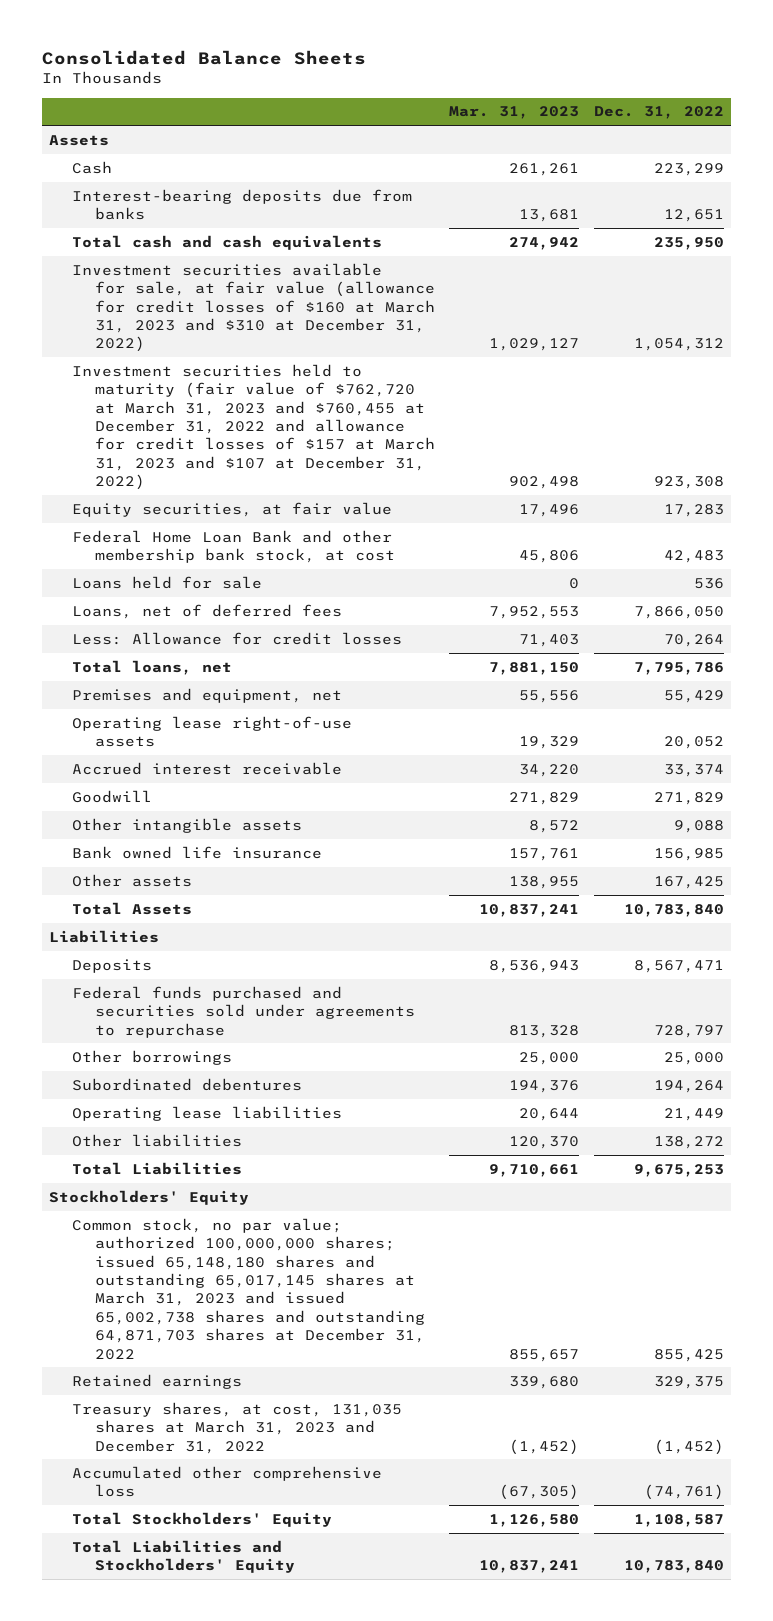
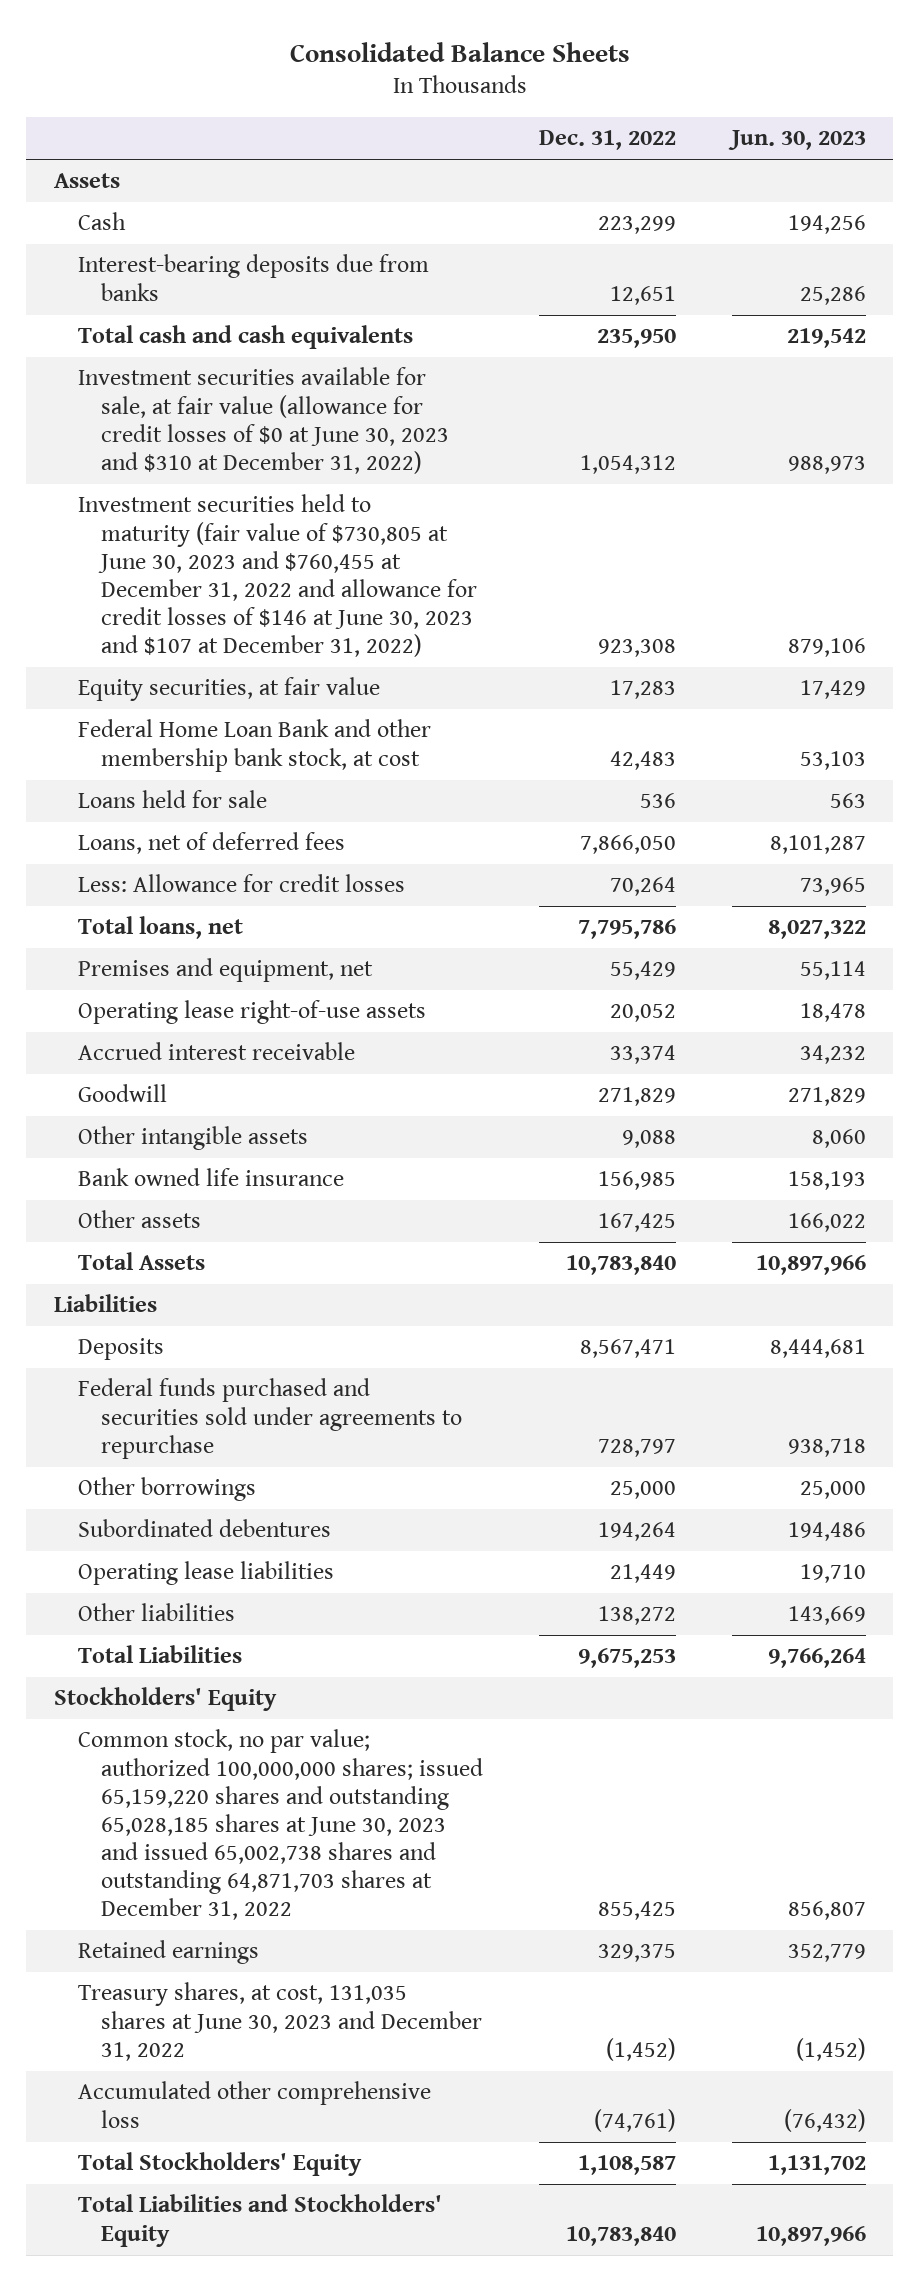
[449,106,580,120] Mar. 31, 2023 -> none
none -> [727,130,866,151] Jun. 30, 2023
[71,262,435,353] Investment securities available for sale, at fair value (allowance for credit losses of $160 at March 31, 2023 and $310 at December 31, 2022) -> [77,367,450,474] Investment securities available for sale, at fair value (allowance for credit losses of $0 at June 30, 2023 and $310 at December 31, 2022)
[71,363,435,491] Investment securities held to maturity (fair value of $762,720 at March 31, 2023 and $760,455 at December 31, 2022 and allowance for credit losses of $157 at March 31, 2023 and $107 at December 31, 2022) -> [77,494,478,657] Investment securities held to maturity (fair value of $730,805 at June 30, 2023 and $760,455 at December 31, 2022 and allowance for credit losses of $146 at June 30, 2023 and $107 at December 31, 2022)
[71,1217,425,1360] Common stock, no par value; authorized 100,000,000 shares; issued 65,148,180 shares and outstanding 65,017,145 shares at March 31, 2023 and issued 65,002,738 shares and outstanding 64,871,703 shares at December 31, 2022 -> [77,1729,484,1920] Common stock, no par value; authorized 100,000,000 shares; issued 65,159,220 shares and outstanding 65,028,185 shares at June 30, 2023 and issued 65,002,738 shares and outstanding 64,871,703 shares at December 31, 2022
[71,1401,402,1454] Treasury shares, at cost, 131,035 shares at March 31, 2023 and December 31, 2022 -> [77,1982,483,2061] Treasury shares, at cost, 131,035 shares at June 30, 2023 and December 31, 2022

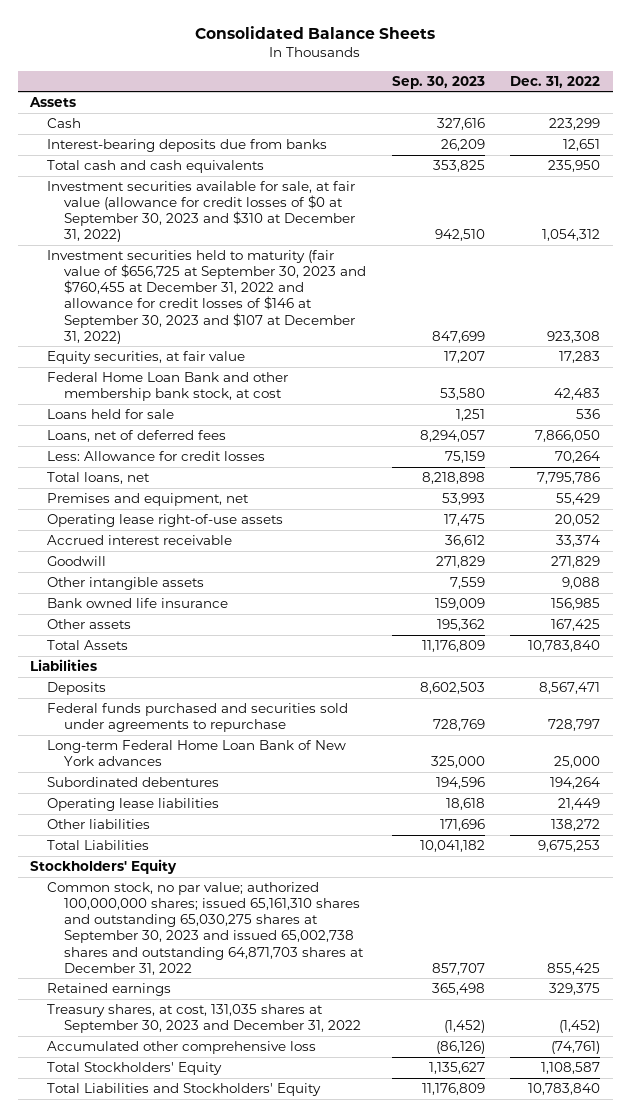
[727,130,866,151] Jun. 30, 2023 -> none
none -> [391,75,485,89] Sep. 30, 2023
[77,367,450,474] Investment securities available for sale, at fair value (allowance for credit losses of $0 at June 30, 2023 and $310 at December 31, 2022) -> [47,181,356,243] Investment securities available for sale, at fair value (allowance for credit losses of $0 at September 30, 2023 and $310 at December 31, 2022)
[77,494,478,657] Investment securities held to maturity (fair value of $730,805 at June 30, 2023 and $760,455 at December 31, 2022 and allowance for credit losses of $146 at June 30, 2023 and $107 at December 31, 2022) -> [47,250,367,344] Investment securities held to maturity (fair value of $656,725 at September 30, 2023 and $760,455 at December 31, 2022 and allowance for credit losses of $146 at September 30, 2023 and $107 at December 31, 2022)
[77,1477,256,1502] Other borrowings -> none
none -> [47,740,347,767] Long-term Federal Home Loan Bank of New York advances
[77,1729,484,1920] Common stock, no par value; authorized 100,000,000 shares; issued 65,159,220 shares and outstanding 65,028,185 shares at June 30, 2023 and issued 65,002,738 shares and outstanding 64,871,703 shares at December 31, 2022 -> [47,882,365,975] Common stock, no par value; authorized 100,000,000 shares; issued 65,161,310 shares and outstanding 65,030,275 shares at September 30, 2023 and issued 65,002,738 shares and outstanding 64,871,703 shares at December 31, 2022
[77,1982,483,2061] Treasury shares, at cost, 131,035 shares at June 30, 2023 and December 31, 2022 -> [47,1004,362,1034] Treasury shares, at cost, 131,035 shares at September 30, 2023 and December 31, 2022

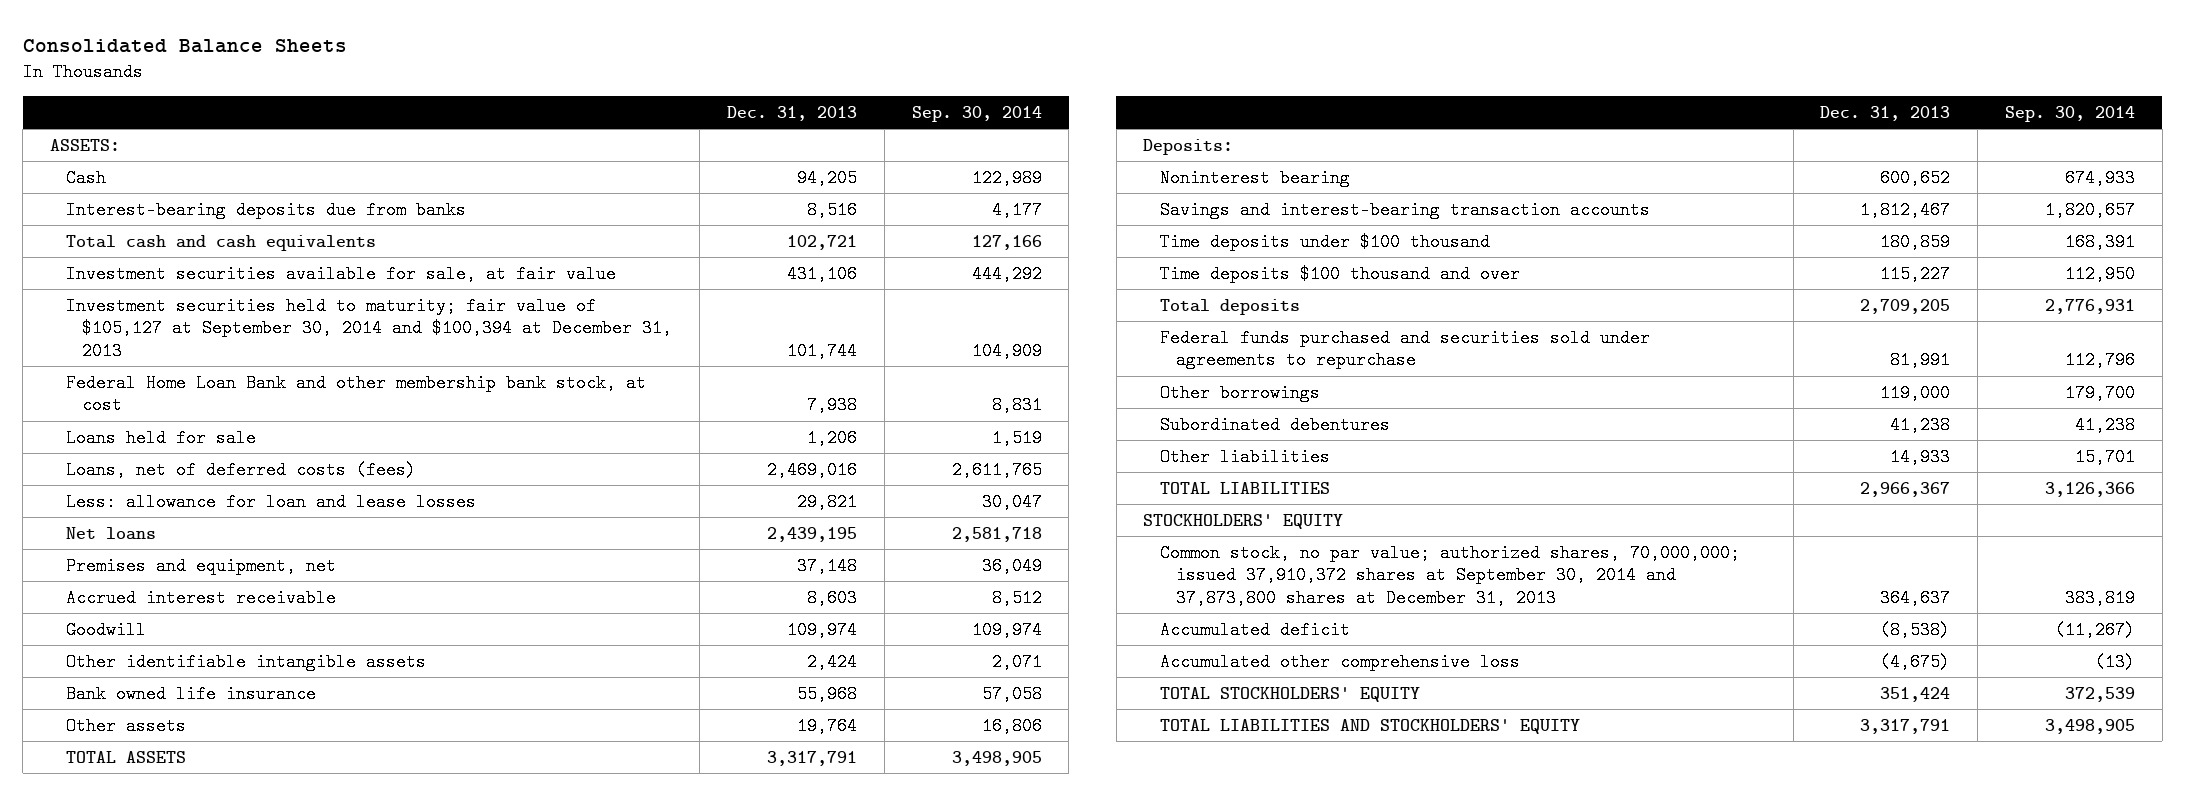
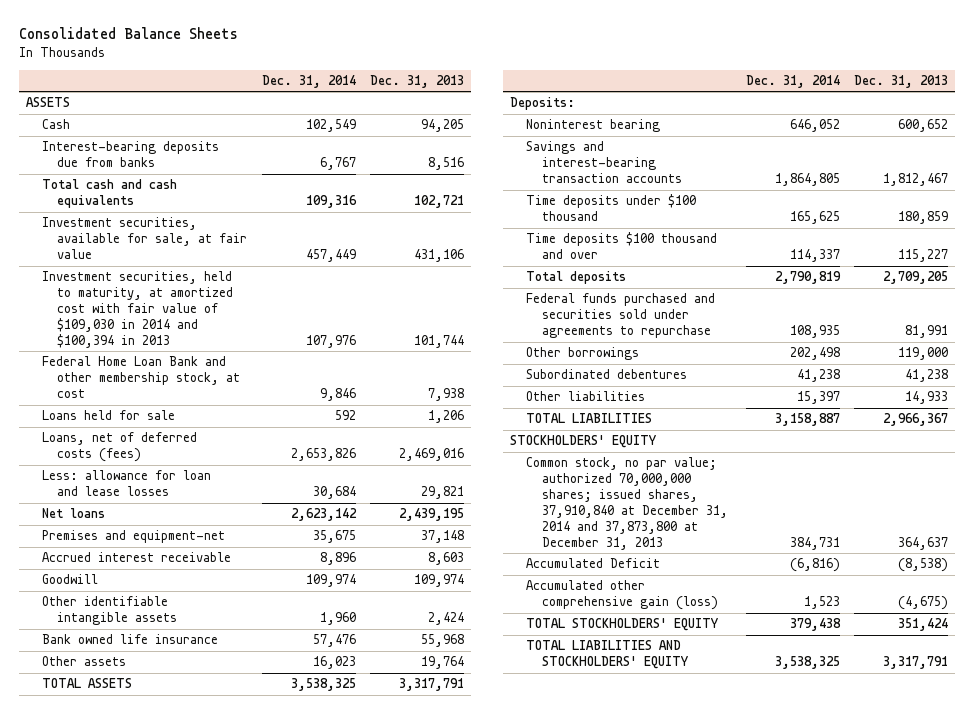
[911,105,1042,122] Sep. 30, 2014 -> none
none -> [261,74,356,88] Dec. 31, 2014
[49,138,120,151] ASSETS: -> [26,97,71,108] ASSETS
[66,264,617,283] Investment securities available for sale, at fair value -> [41,217,248,260] Investment securities, available for sale, at fair value
[66,296,673,361] Investment securities held to maturity; fair value of $105,127 at September 30, 2014 and $100,394 at December 31, 2013 -> [41,271,234,348] Investment securities, held to maturity, at amortized cost with fair value of $109,030 in 2014 and $100,394 in 2013
[66,373,647,415] Federal Home Loan Bank and other membership bank stock, at cost -> [41,356,241,399] Federal Home Loan Bank and other membership stock, at cost
[66,556,337,575] Premises and equipment, net -> [41,530,225,544] Premises and equipment-net
[1159,543,1740,608] Common stock, no par value; authorized shares, 70,000,000; issued 37,910,372 shares at September 30, 2014 and 37,873,800 shares at December 31, 2013 -> [526,457,728,550] Common stock, no par value; authorized 70,000,000 shares; issued shares, 37,910,840 at December 31, 2014 and 37,873,800 at December 31, 2013
[1159,620,1350,639] Accumulated deficit -> [526,558,661,569] Accumulated Deficit
[1159,652,1520,671] Accumulated other comprehensive loss -> [526,580,718,611] Accumulated other comprehensive gain (loss)

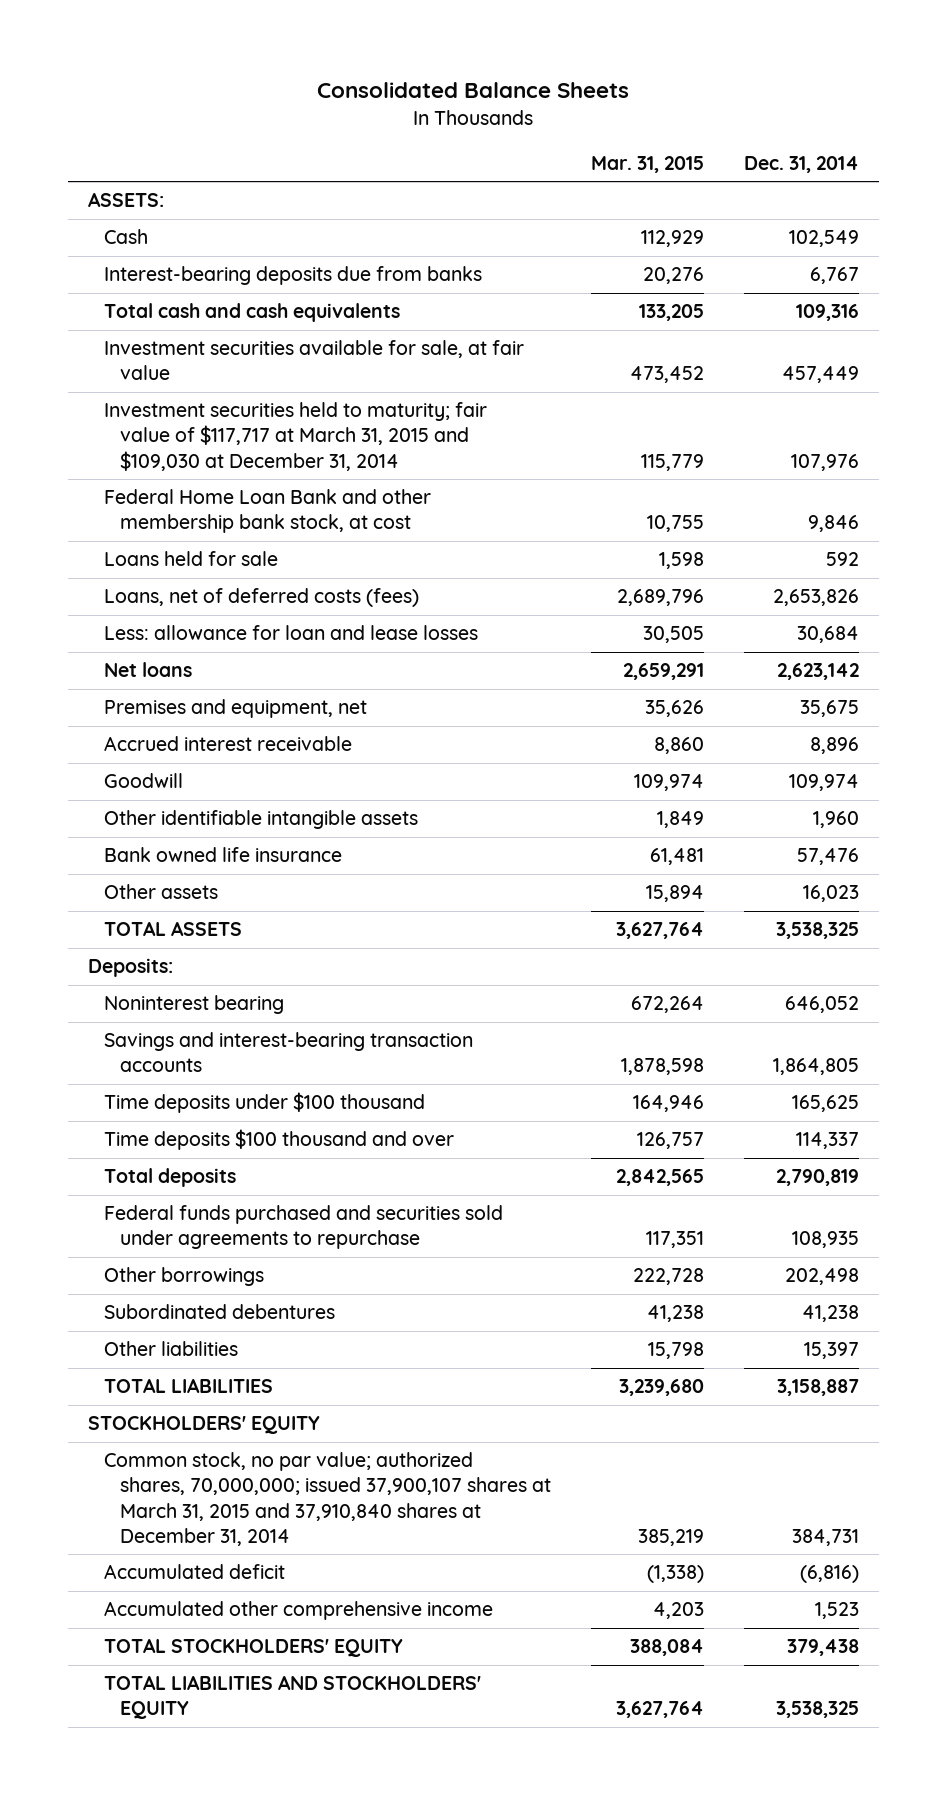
[369,74,464,88] Dec. 31, 2013 -> none
none -> [590,155,704,173] Mar. 31, 2015
[26,97,71,108] ASSETS -> [87,192,164,208] ASSETS:
[41,217,248,260] Investment securities, available for sale, at fair value -> [103,340,524,381] Investment securities available for sale, at fair value
[41,271,234,348] Investment securities, held to maturity, at amortized cost with fair value of $109,030 in 2014 and $100,394 in 2013 -> [103,402,487,471] Investment securities held to maturity; fair value of $117,717 at March 31, 2015 and $109,030 at December 31, 2014
[41,356,241,399] Federal Home Loan Bank and other membership stock, at cost -> [103,489,431,534] Federal Home Loan Bank and other membership bank stock, at cost
[41,530,225,544] Premises and equipment-net -> [103,699,367,719] Premises and equipment, net
[526,457,728,550] Common stock, no par value; authorized 70,000,000 shares; issued shares, 37,910,840 at December 31, 2014 and 37,873,800 at December 31, 2013 -> [103,1452,551,1546] Common stock, no par value; authorized shares, 70,000,000; issued 37,900,107 shares at March 31, 2015 and 37,910,840 shares at December 31, 2014
[526,558,661,569] Accumulated Deficit -> [103,1564,285,1580] Accumulated deficit
[526,580,718,611] Accumulated other comprehensive gain (loss) -> [103,1601,493,1621] Accumulated other comprehensive income

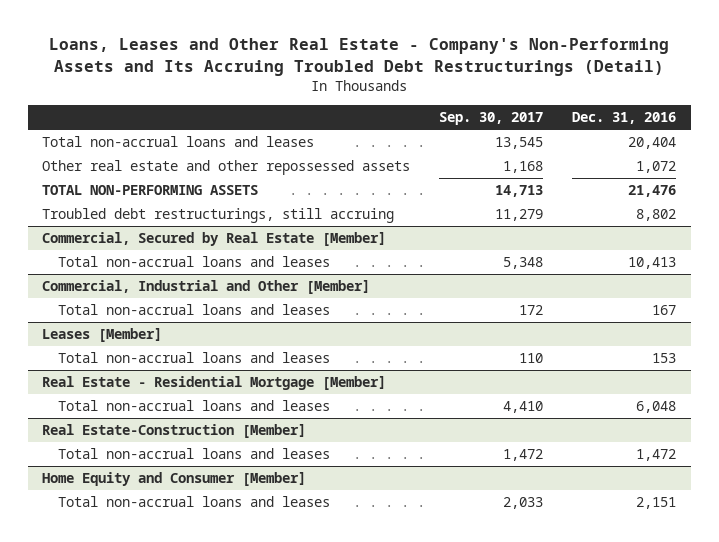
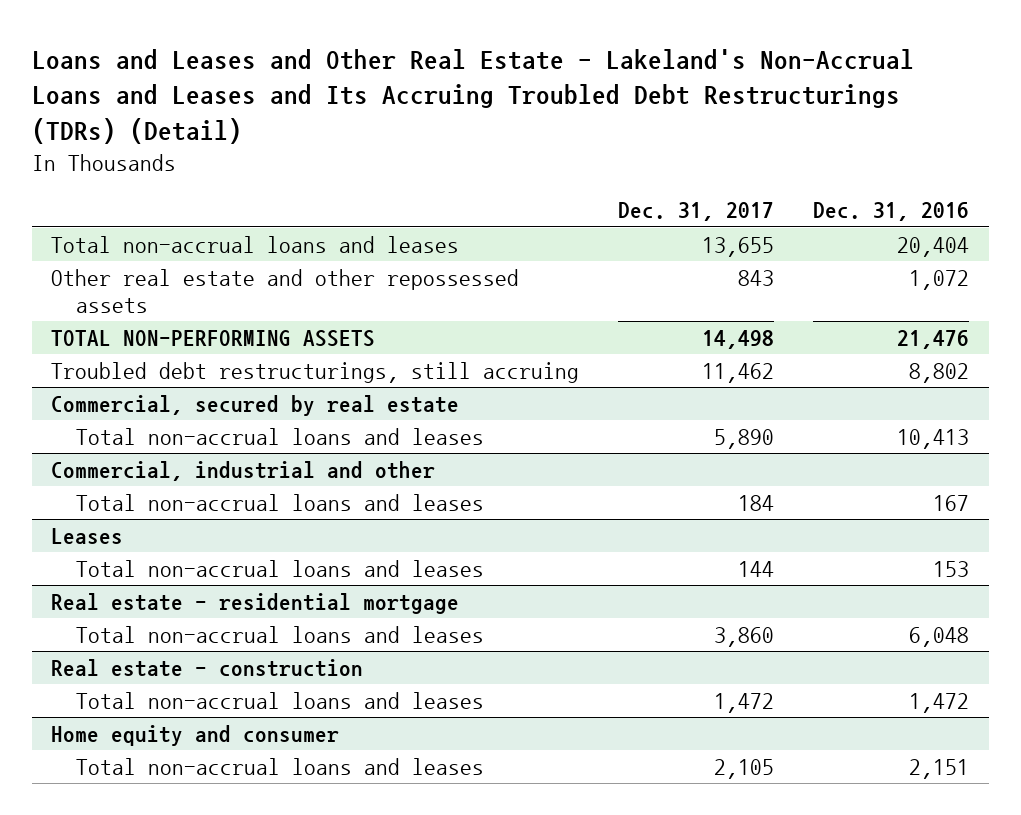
[49,37,670,76] Loans, Leases and Other Real Estate - Company's Non-Performing Assets and Its Accruing Troubled Debt Restructurings (Detail) -> [31,48,914,145] Loans and Leases and Other Real Estate - Lakeland's Non-Accrual Loans and Leases and Its Accruing Troubled Debt Restructurings (TDRs) (Detail)
[439,112,544,126] Sep. 30, 2017 -> none
none -> [618,202,775,222] Dec. 31, 2017
[42,232,387,247] Commercial, Secured by Real Estate [Member] -> [51,395,460,417] Commercial, secured by real estate
[42,280,371,295] Commercial, Industrial and Other [Member] -> [51,461,436,482] Commercial, industrial and other
[42,328,163,343] Leases [Member] -> [51,528,124,545] Leases
[42,376,387,391] Real Estate - Residential Mortgage [Member] -> [51,593,460,615] Real estate - residential mortgage
[42,424,307,439] Real Estate-Construction [Member] -> [51,659,364,678] Real estate - construction
[42,472,307,487] Home Equity and Consumer [Member] -> [51,725,340,747] Home equity and consumer

